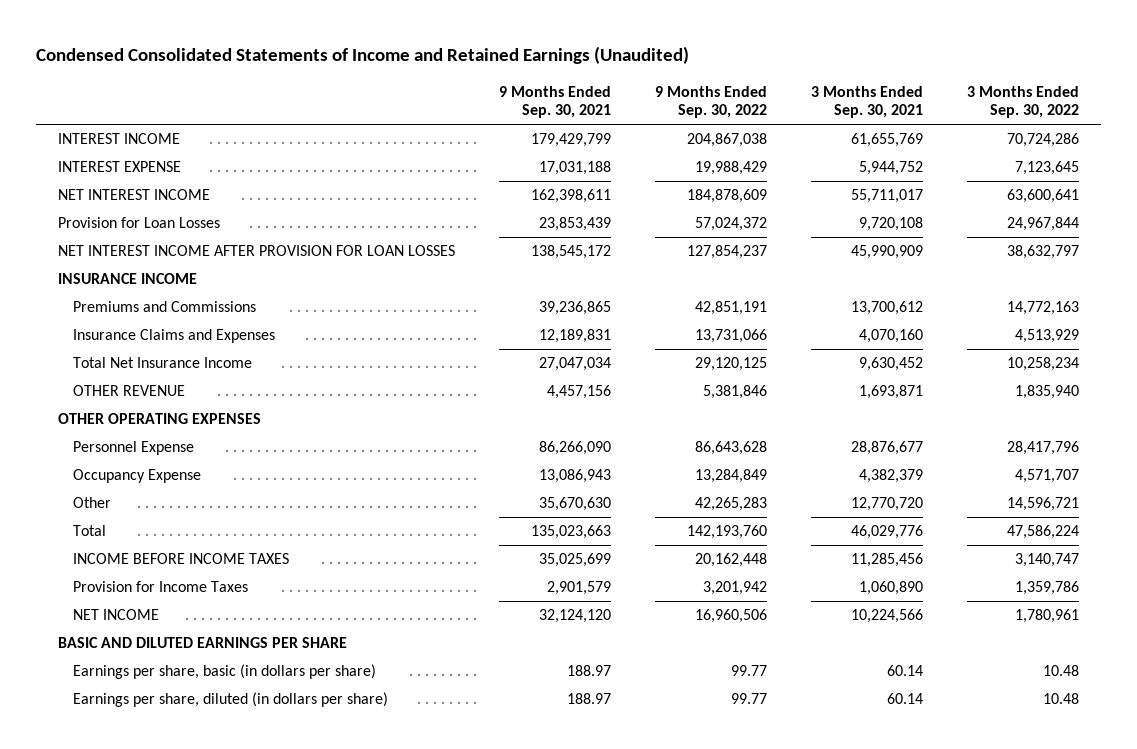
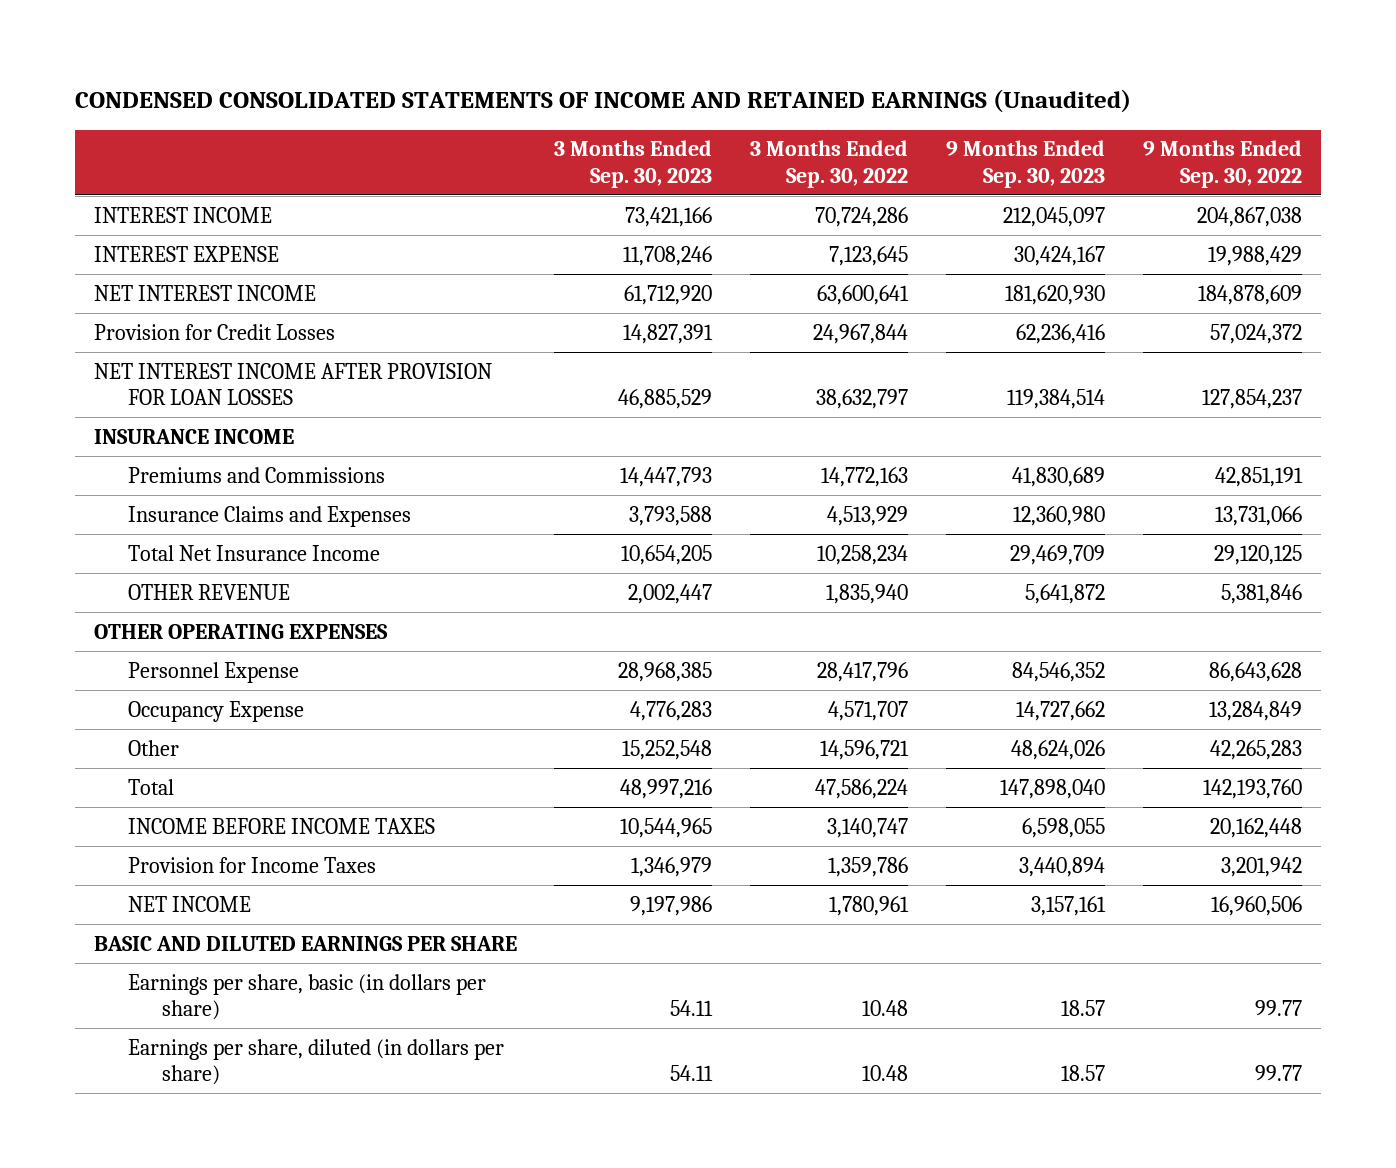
[36,46,690,65] Condensed Consolidated Statements of Income and Retained Earnings (Unaudited) -> [74,89,1131,114] CONDENSED CONSOLIDATED STATEMENTS OF INCOME AND RETAINED EARNINGS (Unaudited)
[499,85,612,119] 9 Months Ended Sep. 30, 2021 -> none
[810,85,923,119] 3 Months Ended Sep. 30, 2021 -> none
none -> [554,140,713,188] 3 Months Ended Sep. 30, 2023
none -> [946,140,1106,188] 9 Months Ended Sep. 30, 2023
[58,217,221,229] Provision for Loan Losses -> [93,323,335,340] Provision for Credit Losses

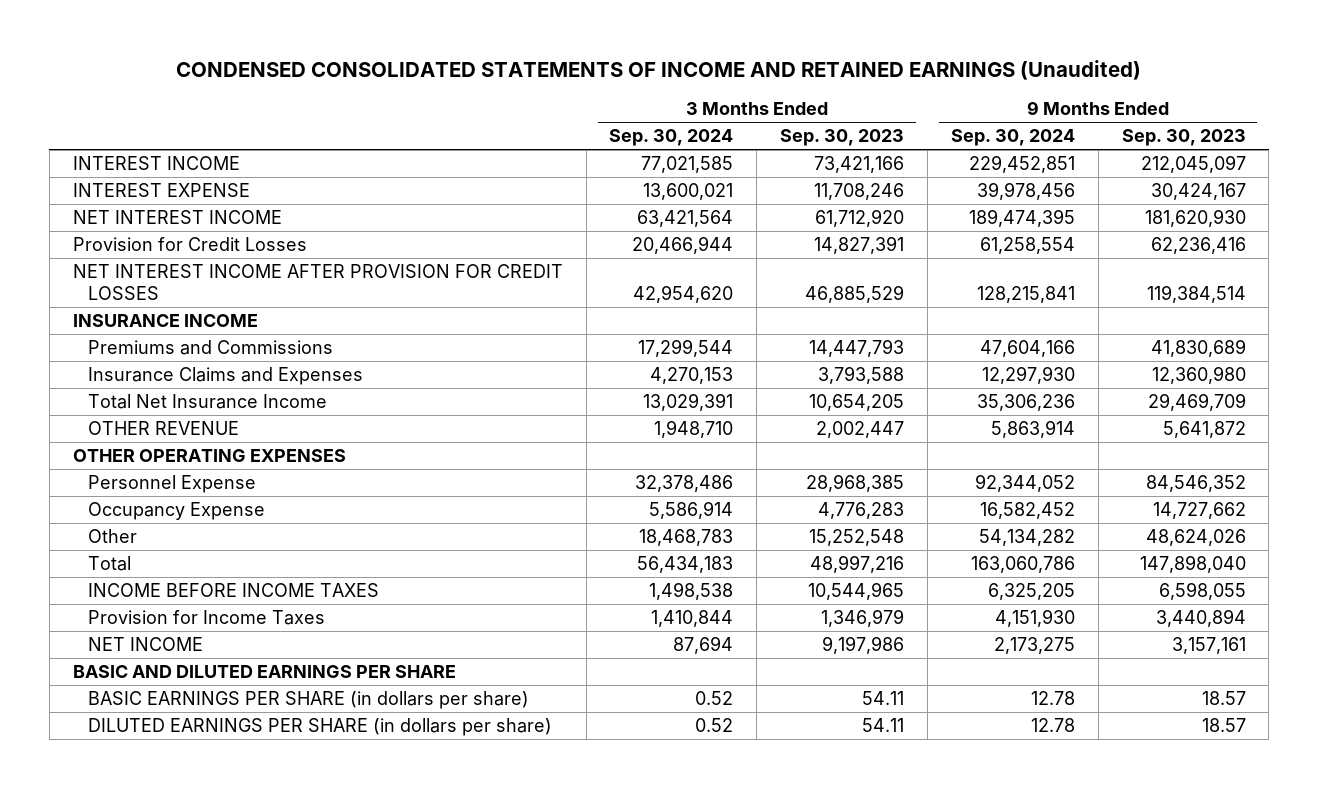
[750,140,909,188] 3 Months Ended Sep. 30, 2022 -> none
[1143,140,1303,188] 9 Months Ended Sep. 30, 2022 -> none
none -> [609,129,734,147] Sep. 30, 2024
none -> [950,129,1075,147] Sep. 30, 2024
[93,362,492,406] NET INTEREST INCOME AFTER PROVISION FOR LOAN LOSSES -> [72,264,563,300] NET INTEREST INCOME AFTER PROVISION FOR CREDIT LOSSES
[127,973,486,1021] Earnings per share, basic (in dollars per share) -> [87,691,529,710] BASIC EARNINGS PER SHARE (in dollars per share)
[127,1038,504,1086] Earnings per share, diluted (in dollars per share) -> [87,718,552,737] DILUTED EARNINGS PER SHARE (in dollars per share)

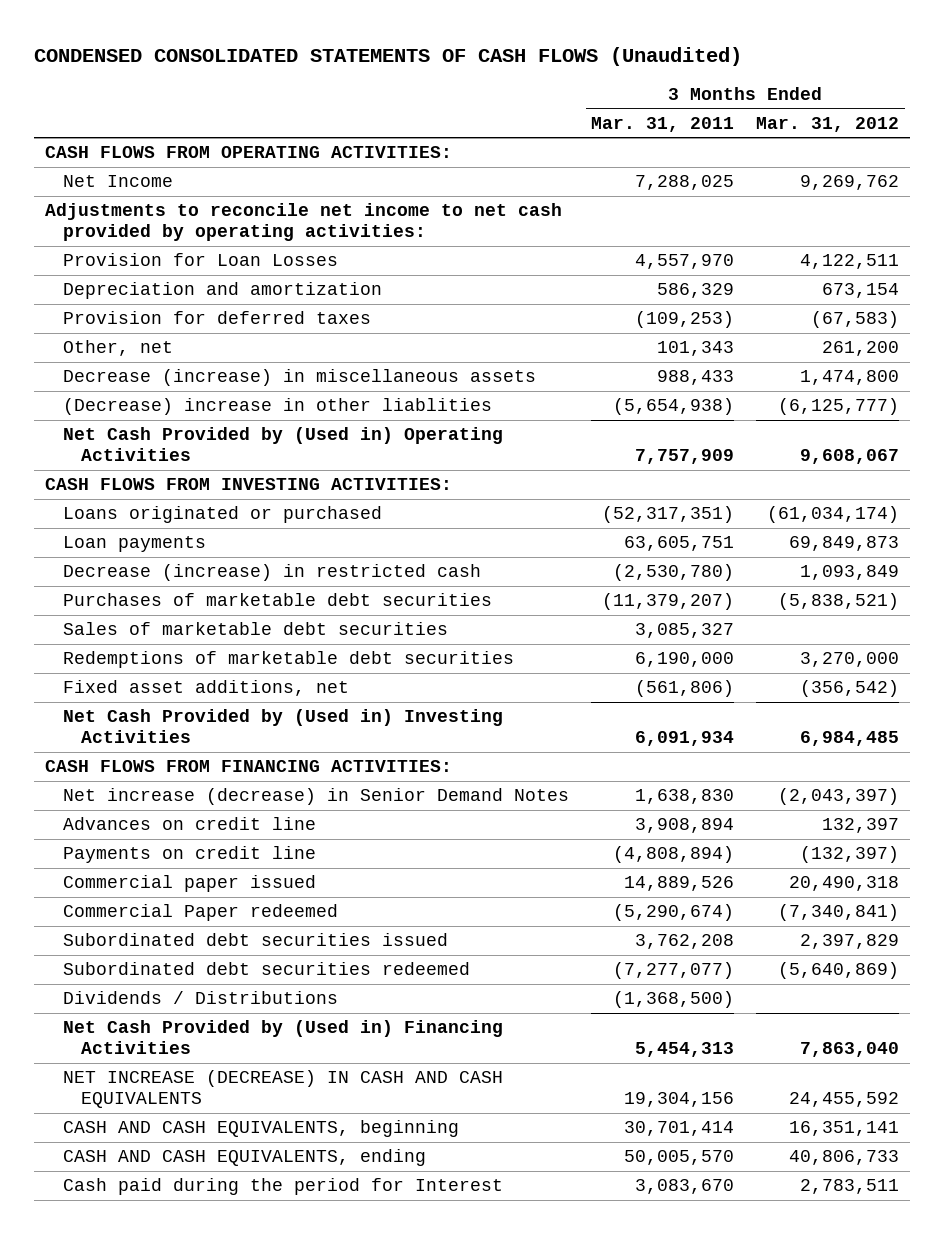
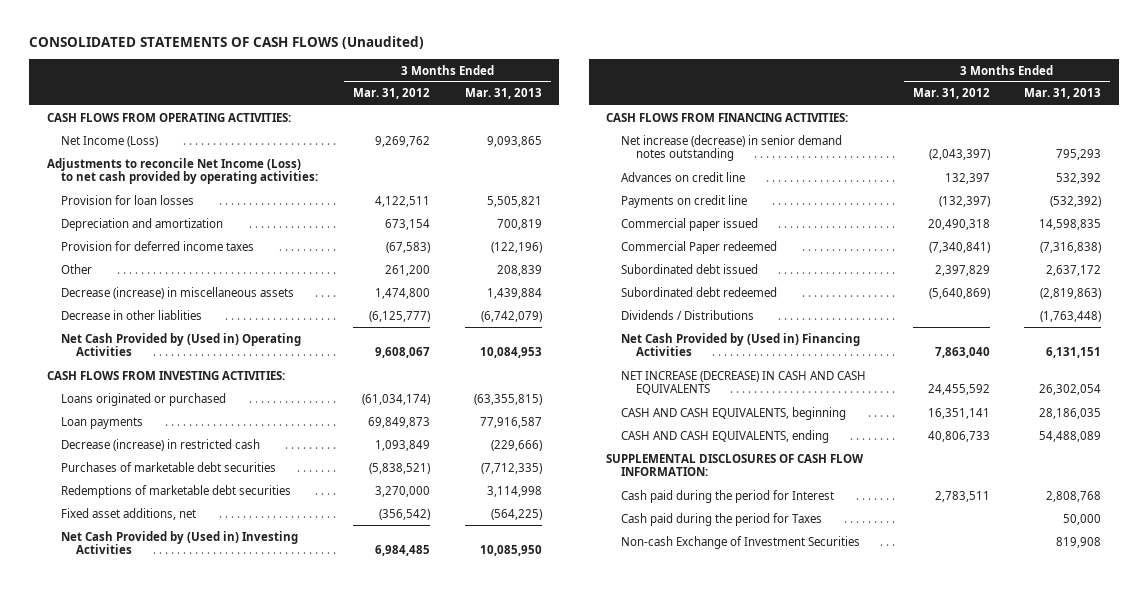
[34,47,743,67] CONDENSED CONSOLIDATED STATEMENTS OF CASH FLOWS (Unaudited) -> [29,36,425,50] CONSOLIDATED STATEMENTS OF CASH FLOWS (Unaudited)
[591,116,735,132] Mar. 31, 2011 -> none
none -> [464,88,542,100] Mar. 31, 2013
[63,175,174,188] Net Income -> [61,135,159,147] Net Income (Loss)
[45,203,563,242] Adjustments to reconcile net income to net cash provided by operating activities: -> [46,157,319,185] Adjustments to reconcile Net Income (Loss) to net cash provided by operating activities:
[63,253,339,267] Provision for Loan Losses -> [61,194,195,205] Provision for loan losses
[63,311,372,325] Provision for deferred taxes -> [61,240,255,251] Provision for deferred income taxes
[63,340,174,357] Other, net -> [61,263,93,274] Other
[63,398,493,416] (Decrease) increase in other liablities -> [61,309,203,320] Decrease in other liablities
[63,622,449,636] Sales of marketable debt securities -> none
[63,788,570,806] Net increase (decrease) in Senior Demand Notes -> [620,134,842,162] Net increase (decrease) in senior demand notes outstanding
[63,933,449,947] Subordinated debt securities issued -> [620,263,758,274] Subordinated debt issued
[63,962,471,976] Subordinated debt securities redeemed -> [620,286,777,297] Subordinated debt redeemed
none -> [605,453,864,477] SUPPLEMENTAL DISCLOSURES OF CASH FLOW INFORMATION:
none -> [620,512,822,526] Cash paid during the period for Taxes
none -> [620,535,860,549] Non-cash Exchange of Investment Securities

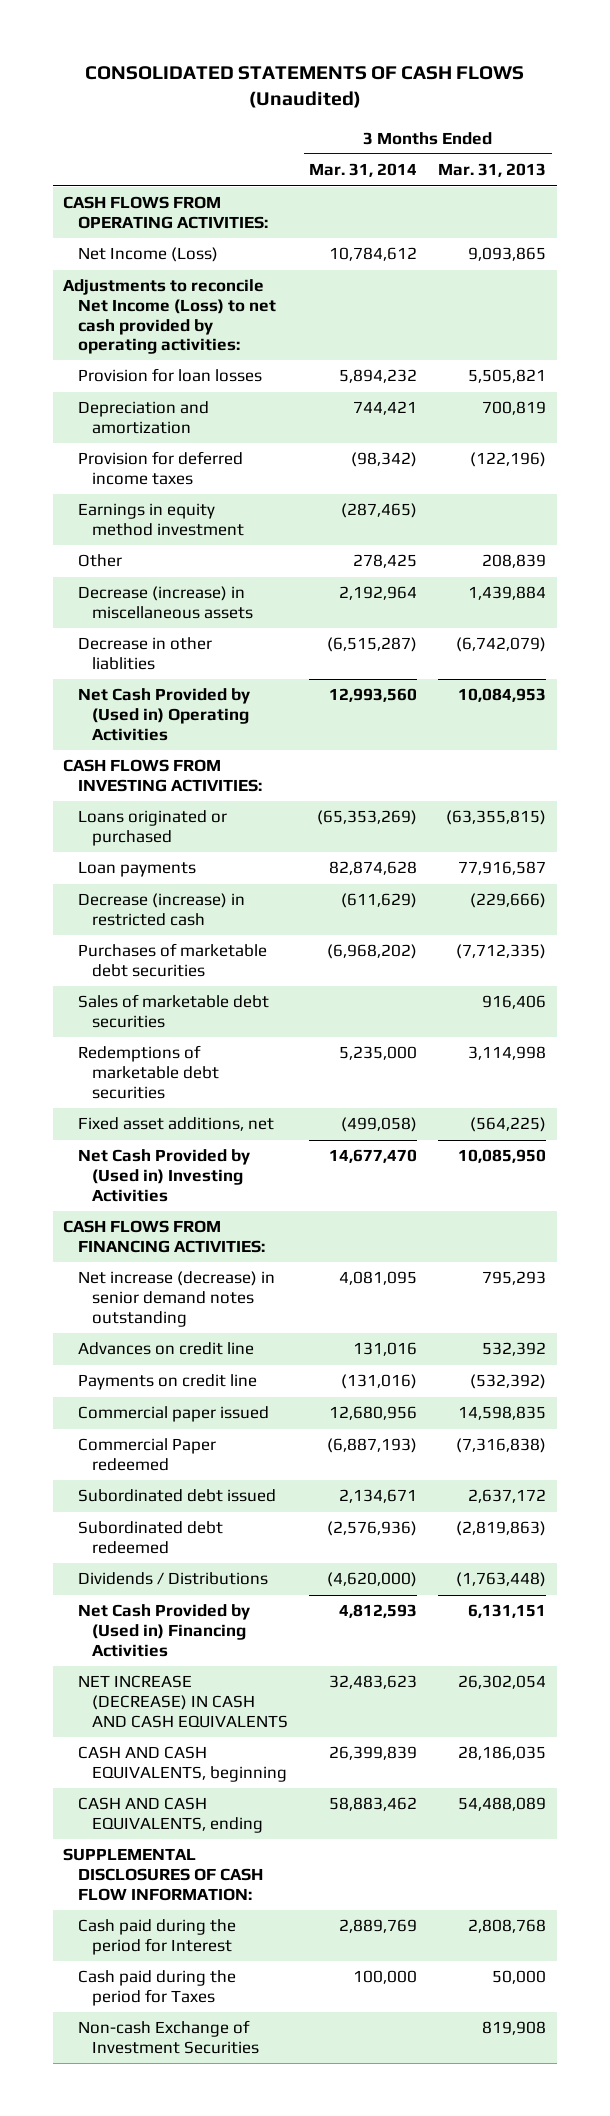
[353,88,431,100] Mar. 31, 2012 -> none
none -> [309,163,418,178] Mar. 31, 2014
none -> [77,503,244,536] Earnings in equity method investment
none -> [77,994,269,1028] Sales of marketable debt securities

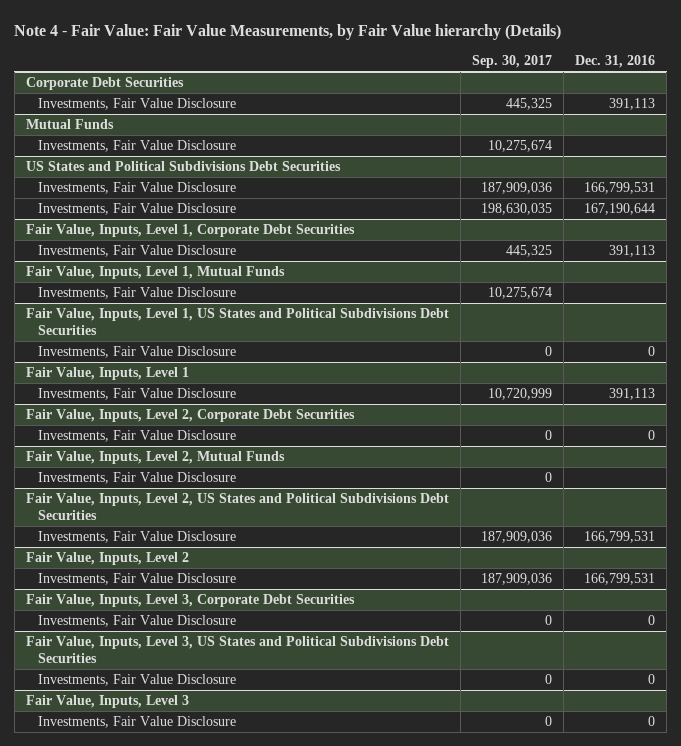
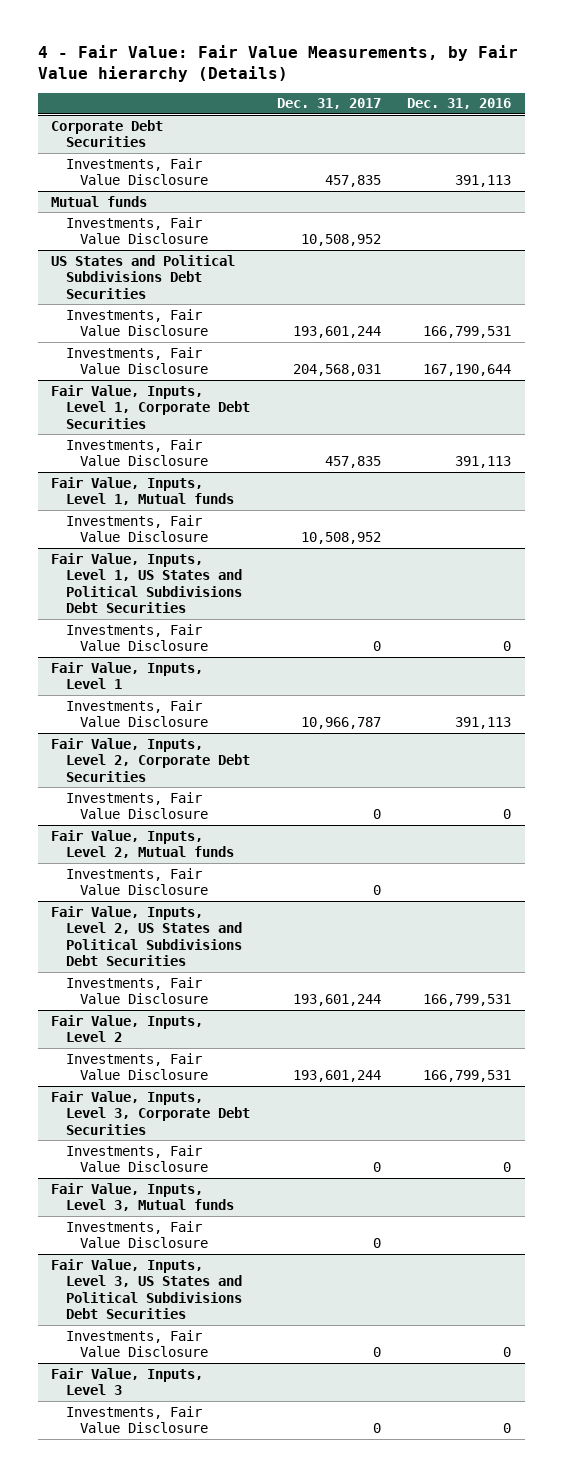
[14,23,562,40] Note 4 - Fair Value: Fair Value Measurements, by Fair Value hierarchy (Details) -> [37,45,518,83] 4 - Fair Value: Fair Value Measurements, by Fair Value hierarchy (Details)
[472,55,553,69] Sep. 30, 2017 -> none
none -> [276,98,381,110] Dec. 31, 2017
[25,119,114,130] Mutual Funds -> [51,195,148,207] Mutual funds
[25,266,285,280] Fair Value, Inputs, Level 1, Mutual Funds -> [51,476,234,506] Fair Value, Inputs, Level 1, Mutual funds
[25,451,285,465] Fair Value, Inputs, Level 2, Mutual Funds -> [51,829,234,859] Fair Value, Inputs, Level 2, Mutual funds
none -> [51,1182,234,1212] Fair Value, Inputs, Level 3, Mutual funds
none -> [65,1220,209,1249] Investments, Fair Value Disclosure

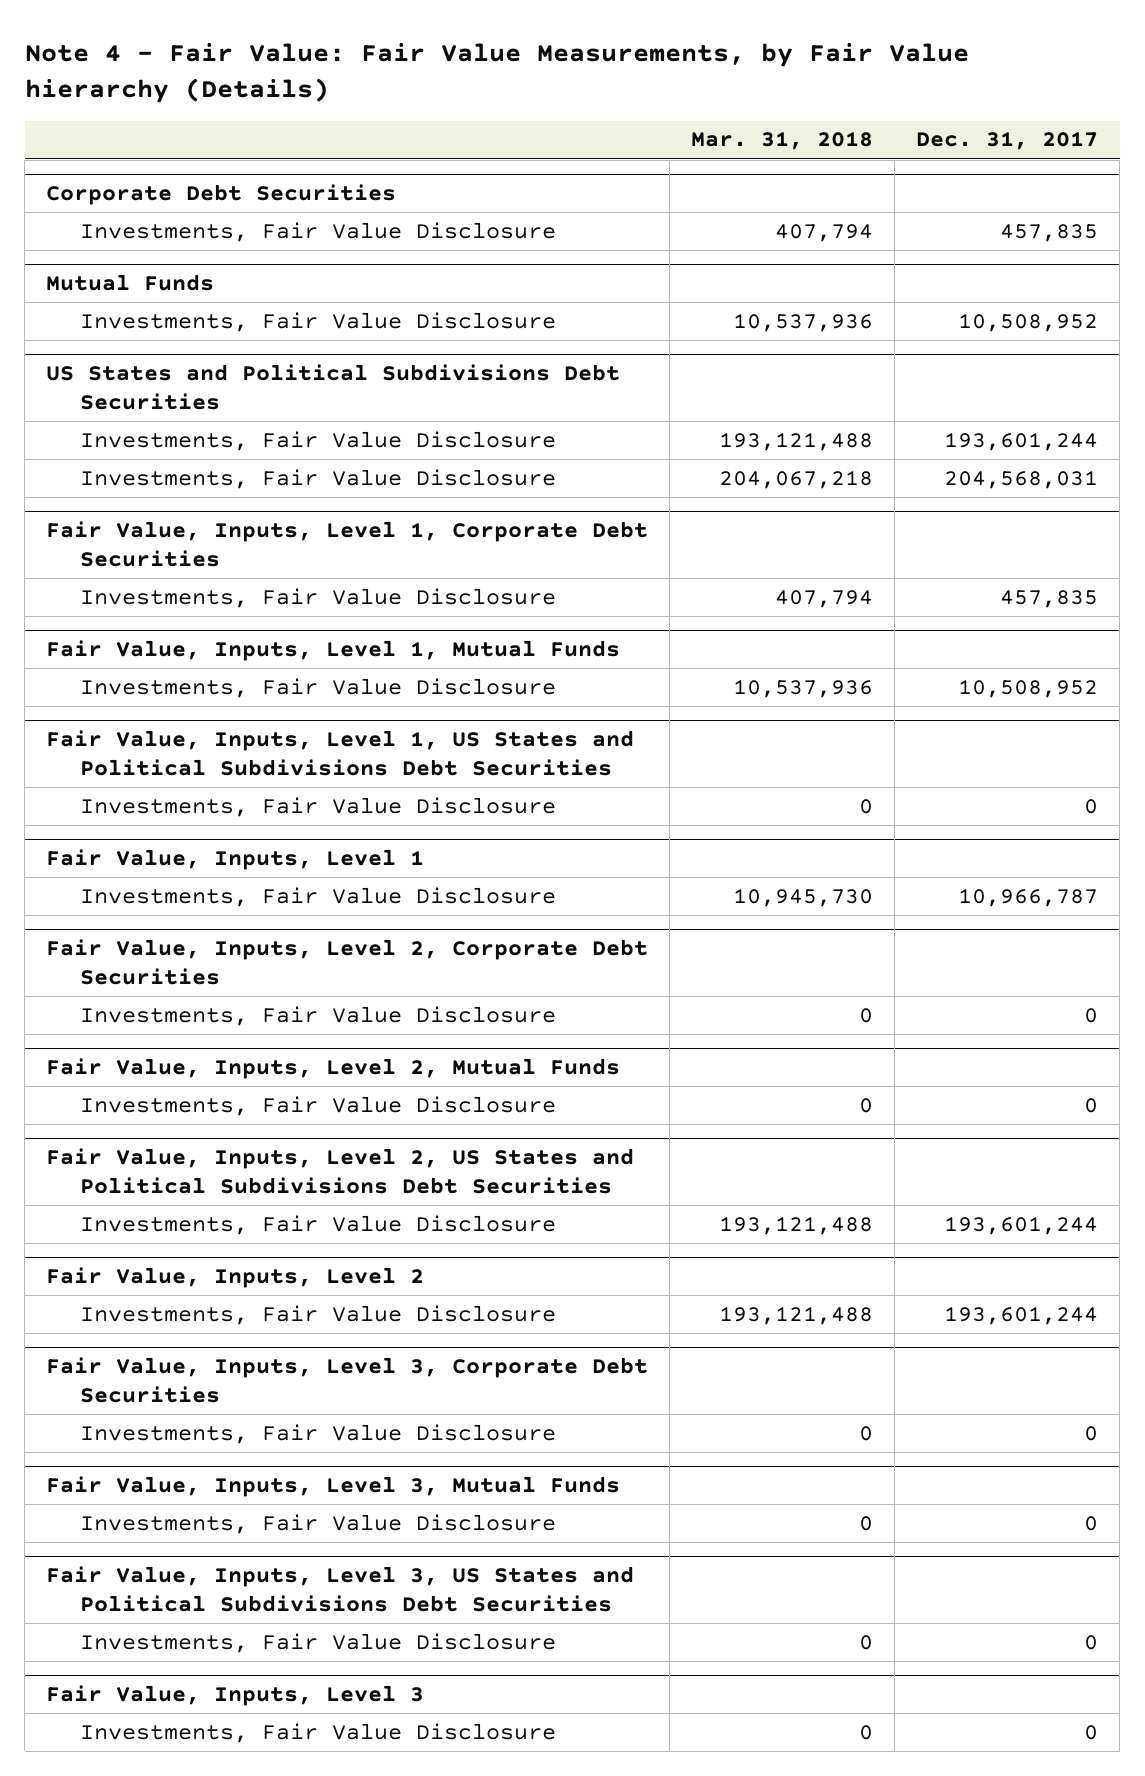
[37,45,518,83] 4 - Fair Value: Fair Value Measurements, by Fair Value hierarchy (Details) -> [24,43,969,104] Note 4 - Fair Value: Fair Value Measurements, by Fair Value hierarchy (Details)
[407,98,512,110] Dec. 31, 2016 -> none
none -> [691,131,874,151] Mar. 31, 2018
[51,195,148,207] Mutual funds -> [46,274,215,292] Mutual Funds
[51,476,234,506] Fair Value, Inputs, Level 1, Mutual funds -> [46,640,621,662] Fair Value, Inputs, Level 1, Mutual Funds
[51,829,234,859] Fair Value, Inputs, Level 2, Mutual funds -> [46,1058,621,1080] Fair Value, Inputs, Level 2, Mutual Funds
[51,1182,234,1212] Fair Value, Inputs, Level 3, Mutual funds -> [46,1476,621,1498] Fair Value, Inputs, Level 3, Mutual Funds

